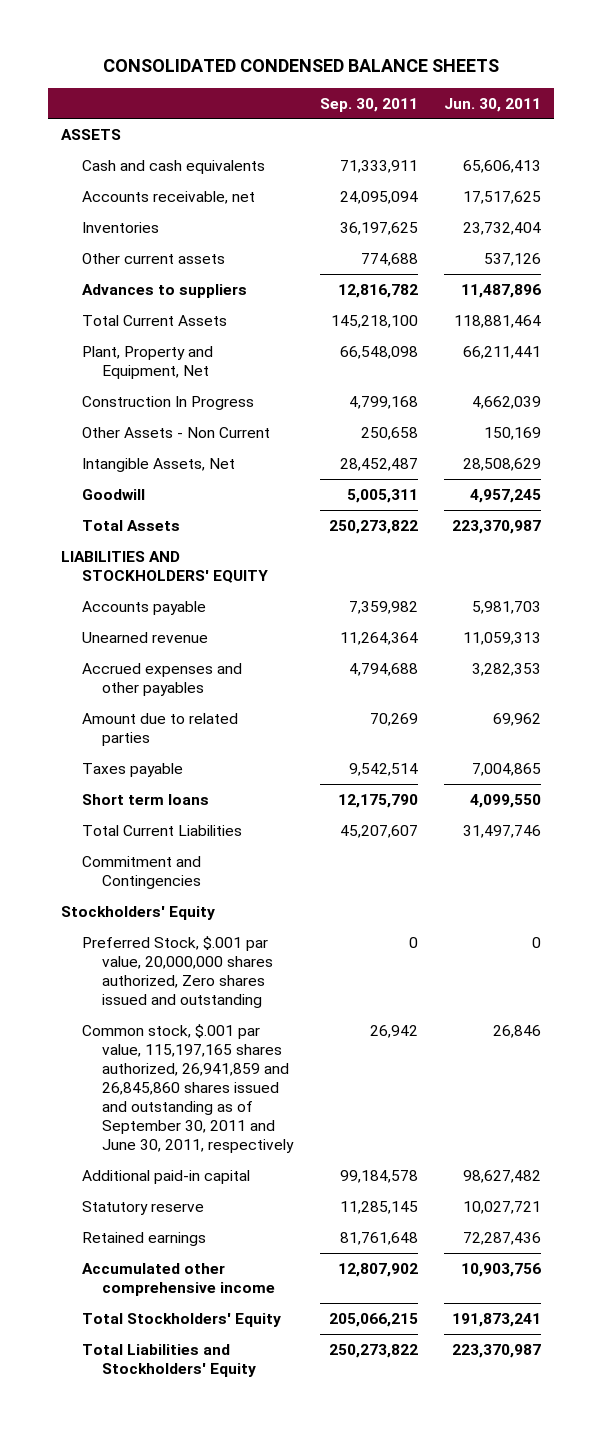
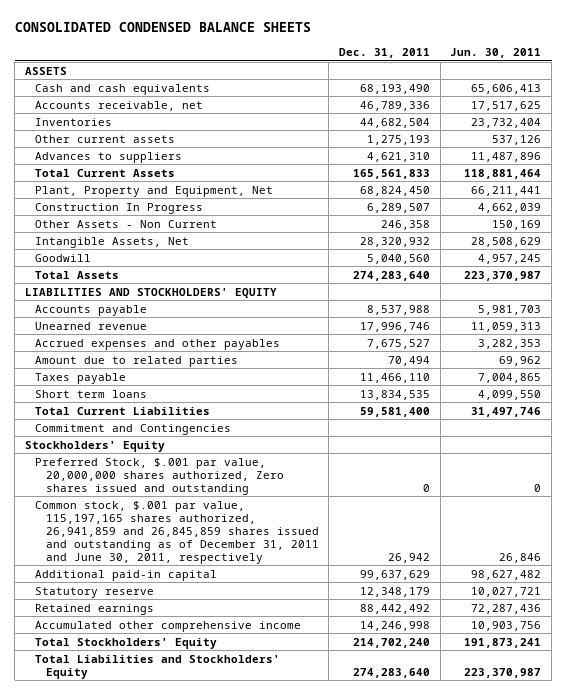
[319,97,418,112] Sep. 30, 2011 -> none
none -> [339,48,431,59] Dec. 31, 2011
[81,1023,295,1154] Common stock, $.001 par value, 115,197,165 shares authorized, 26,941,859 and 26,845,860 shares issued and outstanding as of September 30, 2011 and June 30, 2011, respectively -> [35,500,319,564] Common stock, $.001 par value, 115,197,165 shares authorized, 26,941,859 and 26,845,859 shares issued and outstanding as of December 31, 2011 and June 30, 2011, respectively

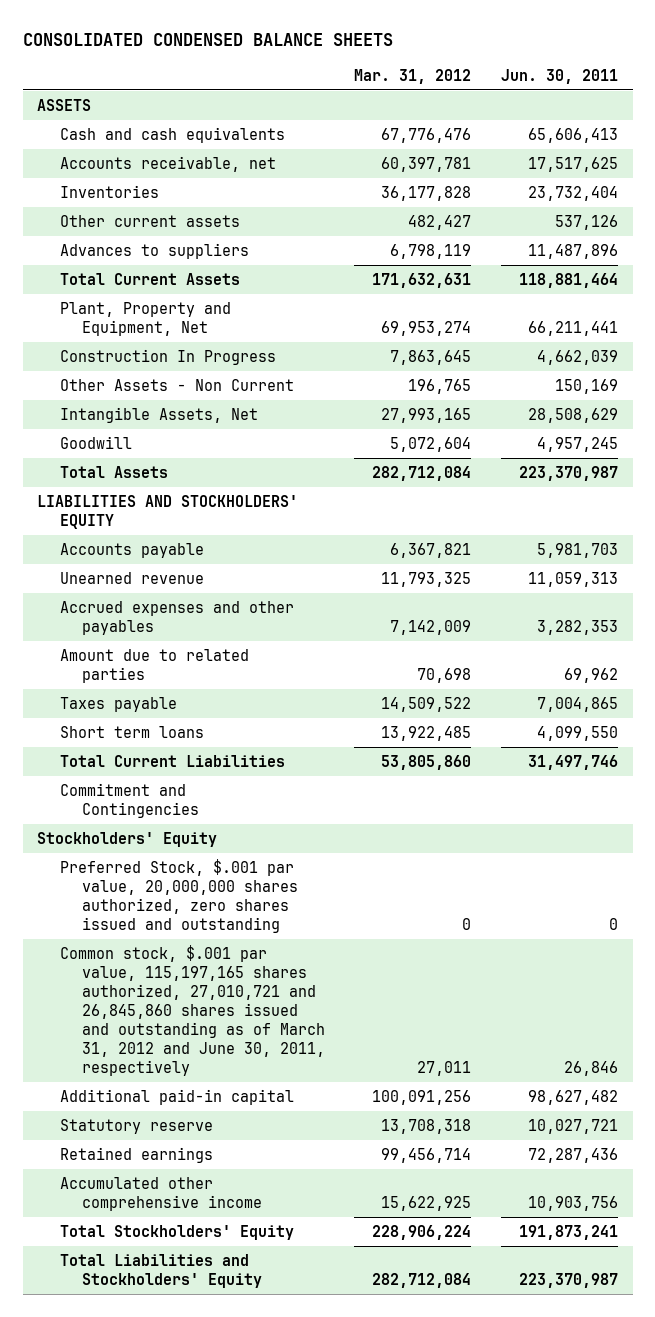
[339,48,431,59] Dec. 31, 2011 -> none
none -> [354,68,472,84] Mar. 31, 2012
[35,457,284,495] Preferred Stock, $.001 par value, 20,000,000 shares authorized, Zero shares issued and outstanding -> [59,859,298,934] Preferred Stock, $.001 par value, 20,000,000 shares authorized, zero shares issued and outstanding
[35,500,319,564] Common stock, $.001 par value, 115,197,165 shares authorized, 26,941,859 and 26,845,859 shares issued and outstanding as of December 31, 2011 and June 30, 2011, respectively -> [59,945,325,1077] Common stock, $.001 par value, 115,197,165 shares authorized, 27,010,721 and 26,845,860 shares issued and outstanding as of March 31, 2012 and June 30, 2011, respectively

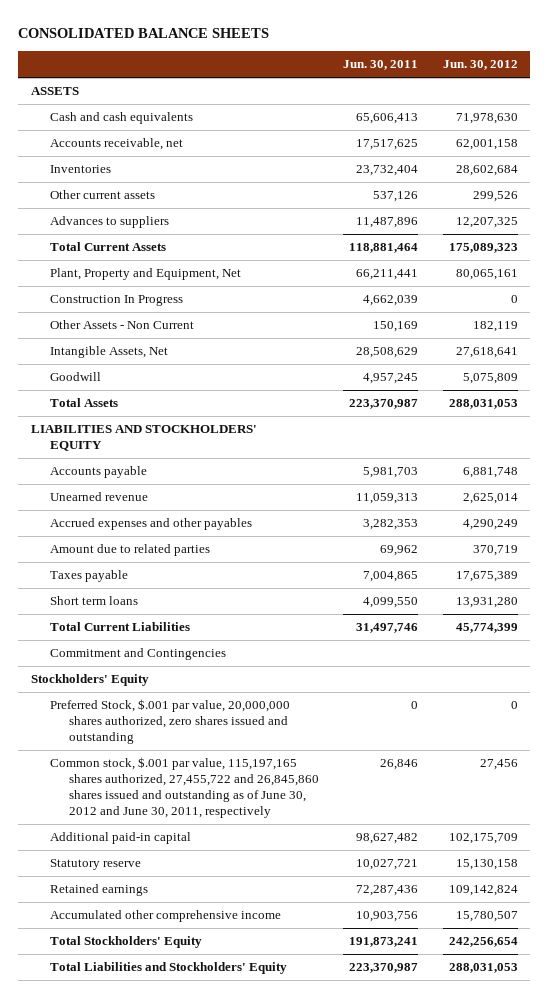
[22,32,393,46] CONSOLIDATED CONDENSED BALANCE SHEETS -> [18,28,270,39] CONSOLIDATED BALANCE SHEETS
[354,68,472,84] Mar. 31, 2012 -> none
none -> [442,60,518,71] Jun. 30, 2012
[59,945,325,1077] Common stock, $.001 par value, 115,197,165 shares authorized, 27,010,721 and 26,845,860 shares issued and outstanding as of March 31, 2012 and June 30, 2011, respectively -> [49,757,320,819] Common stock, $.001 par value, 115,197,165 shares authorized, 27,455,722 and 26,845,860 shares issued and outstanding as of June 30, 2012 and June 30, 2011, respectively

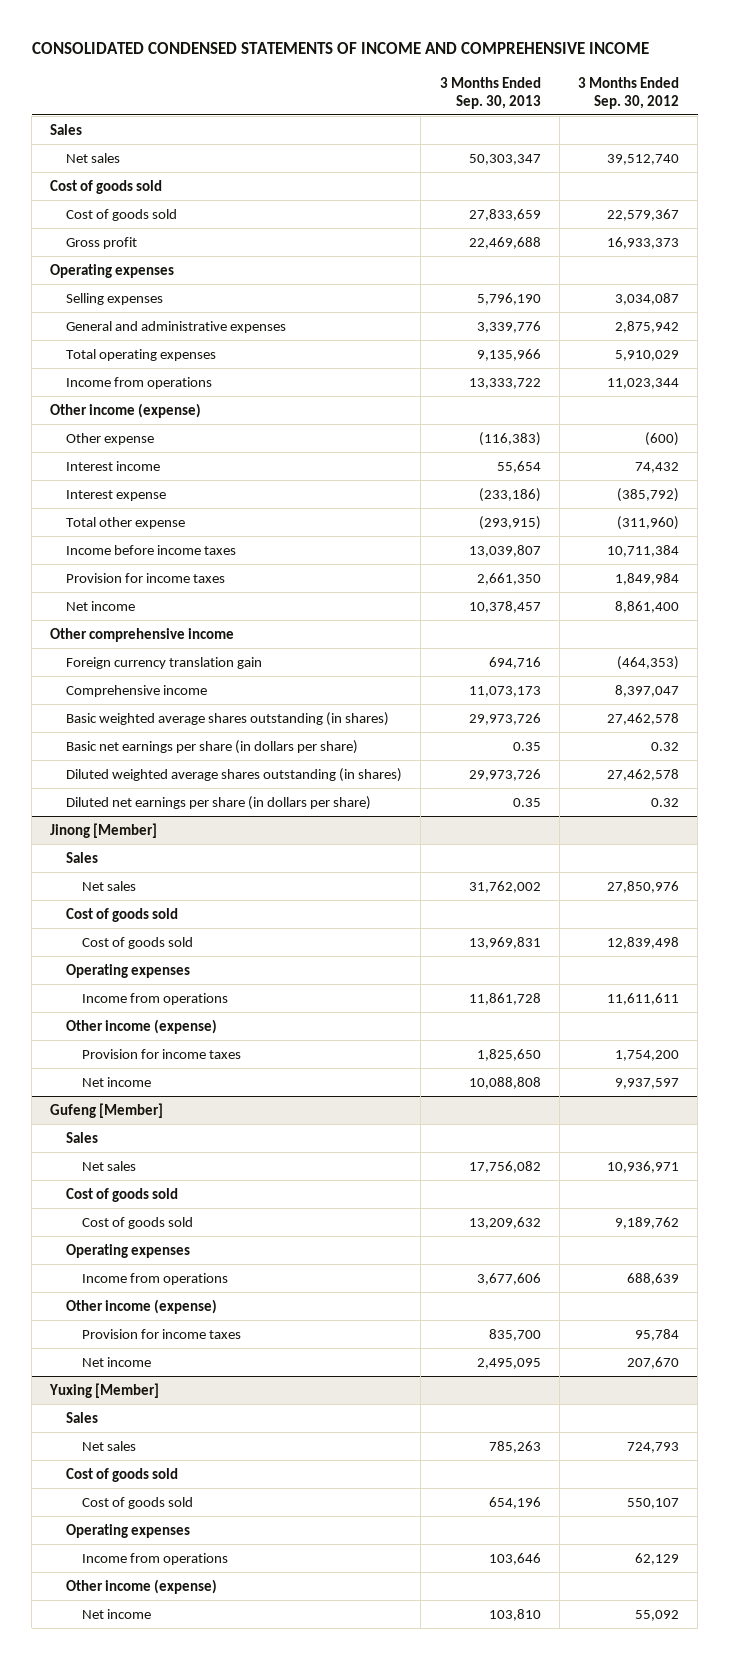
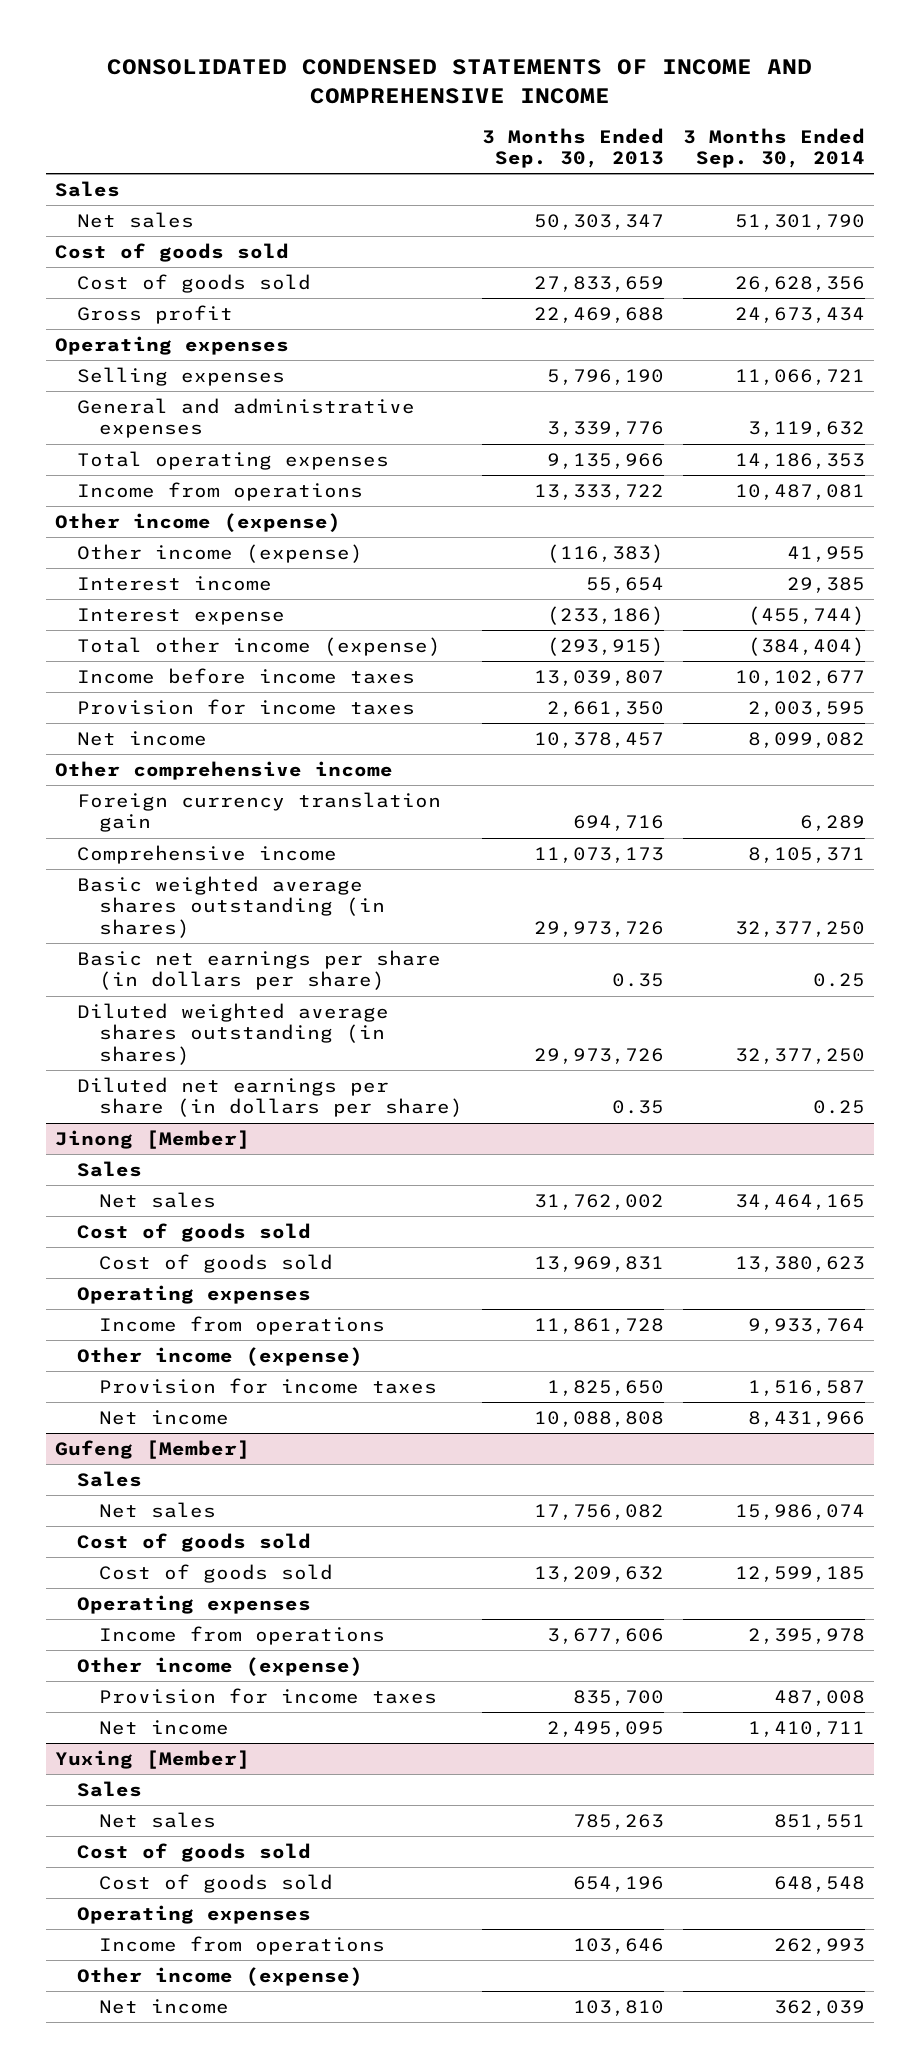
[578,76,680,109] 3 Months Ended Sep. 30, 2012 -> none
none -> [682,127,865,169] 3 Months Ended Sep. 30, 2014
[66,432,155,445] Other expense -> [77,544,364,564] Other income (expense)
[66,516,186,529] Total other expense -> [77,637,442,657] Total other income (expense)

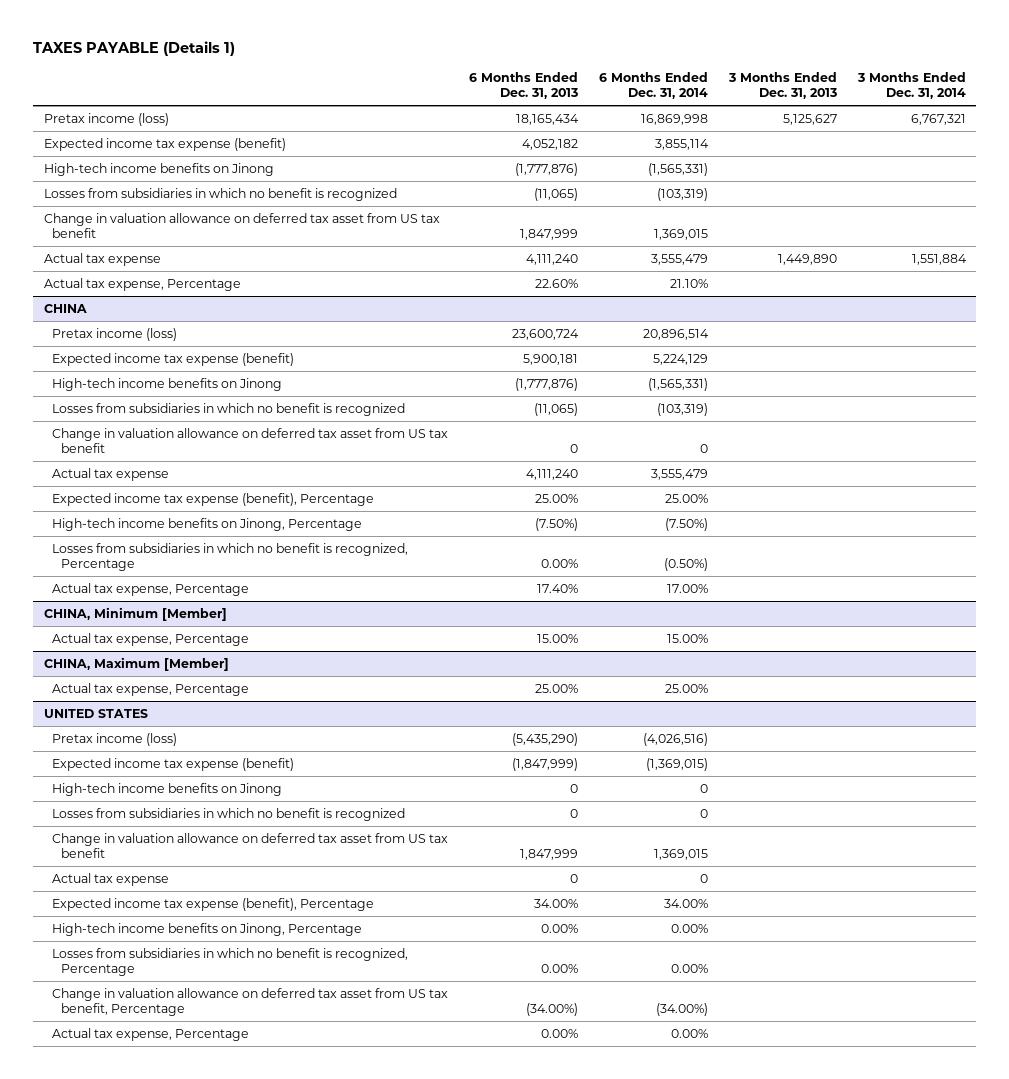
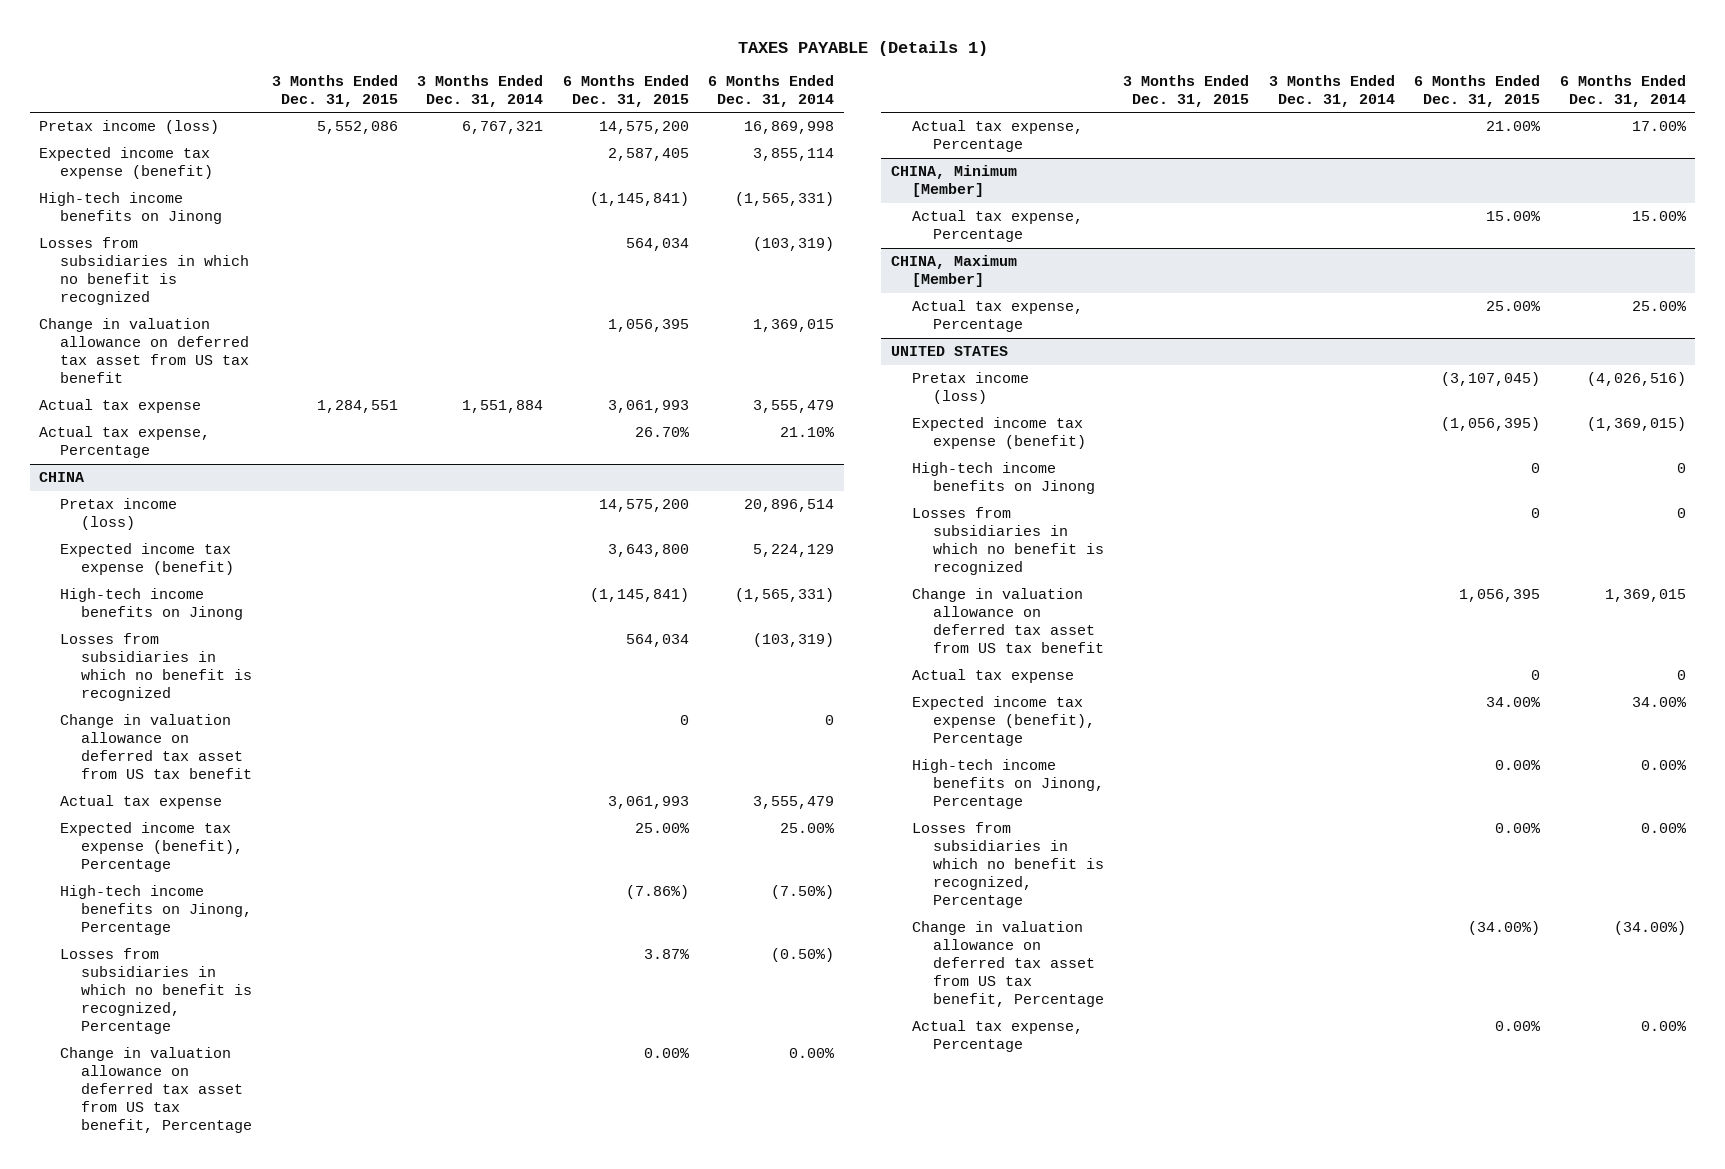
[469,71,579,100] 6 Months Ended Dec. 31, 2013 -> none
[727,71,837,100] 3 Months Ended Dec. 31, 2013 -> none
none -> [271,75,398,107] 3 Months Ended Dec. 31, 2015
none -> [562,75,689,107] 6 Months Ended Dec. 31, 2015
none -> [60,1047,253,1134] Change in valuation allowance on deferred tax asset from US tax benefit, Percentage

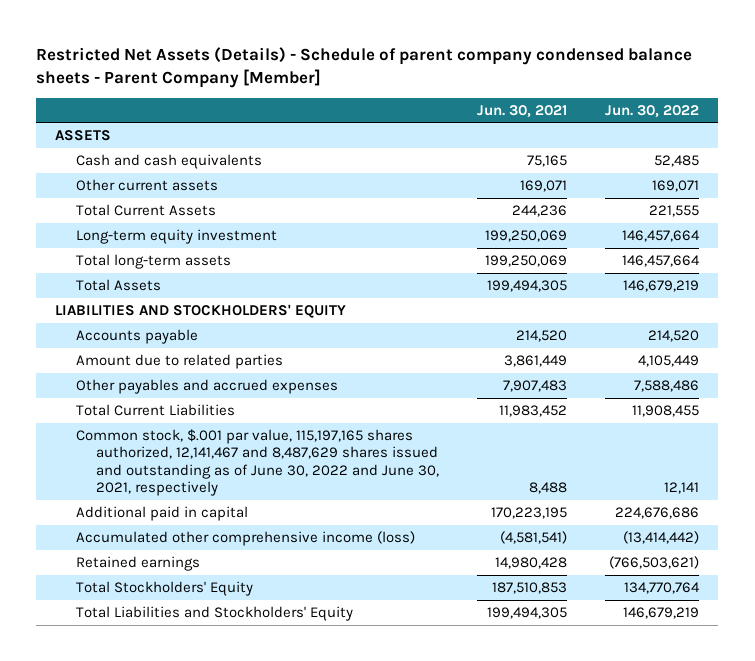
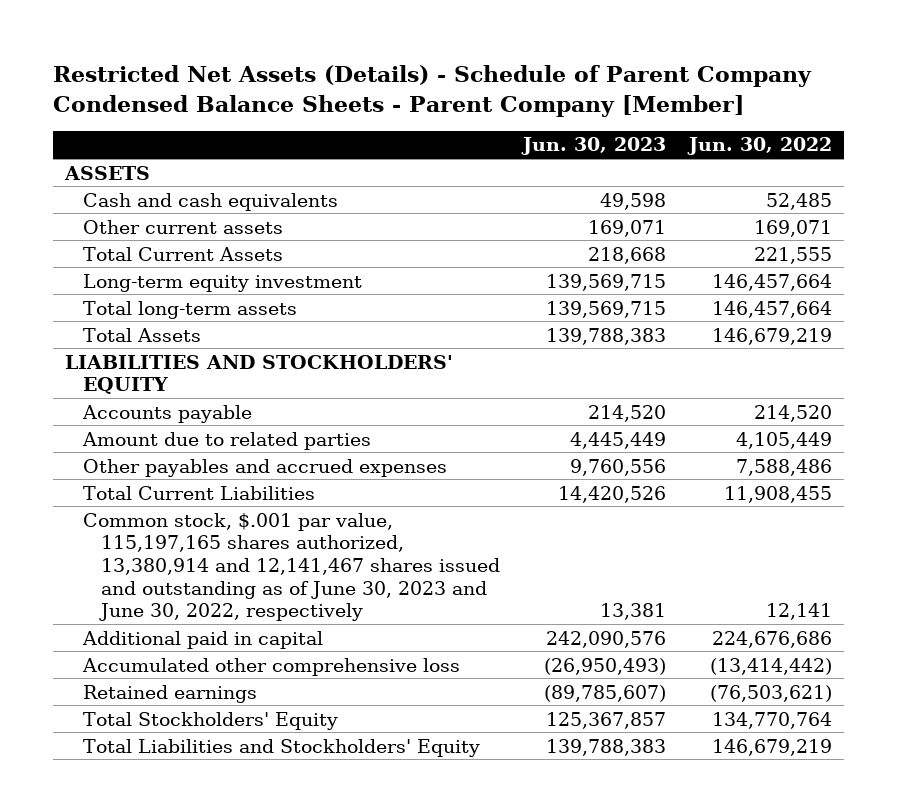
[36,46,693,88] Restricted Net Assets (Details) - Schedule of parent company condensed balance sheets - Parent Company [Member] -> [52,65,812,117] Restricted Net Assets (Details) - Schedule of Parent Company Condensed Balance Sheets - Parent Company [Member]
[477,104,568,118] Jun. 30, 2021 -> none
none -> [520,137,666,156] Jun. 30, 2023
[75,428,440,497] Common stock, $.001 par value, 115,197,165 shares authorized, 12,141,467 and 8,487,629 shares issued and outstanding as of June 30, 2022 and June 30, 2021, respectively -> [82,512,500,622] Common stock, $.001 par value, 115,197,165 shares authorized, 13,380,914 and 12,141,467 shares issued and outstanding as of June 30, 2023 and June 30, 2022, respectively
[75,530,415,546] Accumulated other comprehensive income (loss) -> [81,657,460,676] Accumulated other comprehensive loss
[609,555,700,569] (766,503,621) -> [710,684,833,702] (76,503,621)

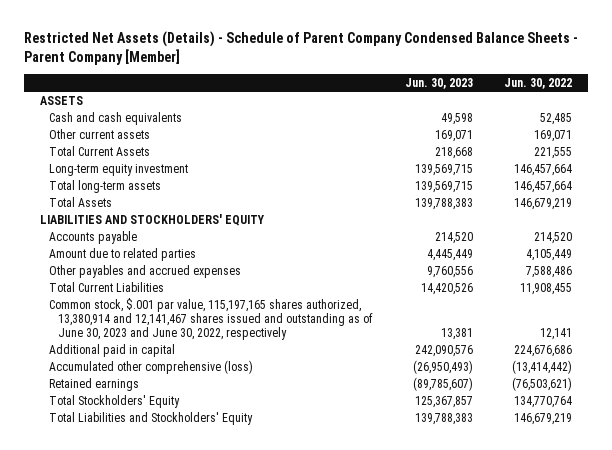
[81,657,460,676] Accumulated other comprehensive loss -> [49,359,254,374] Accumulated other comprehensive (loss)

